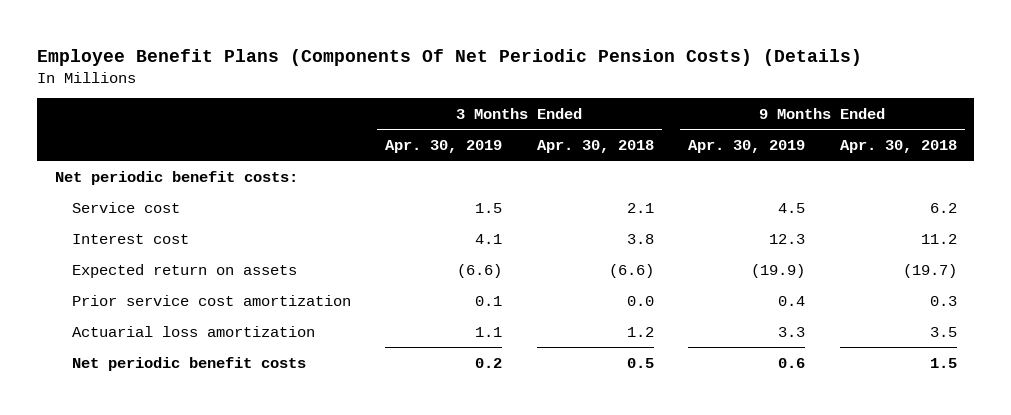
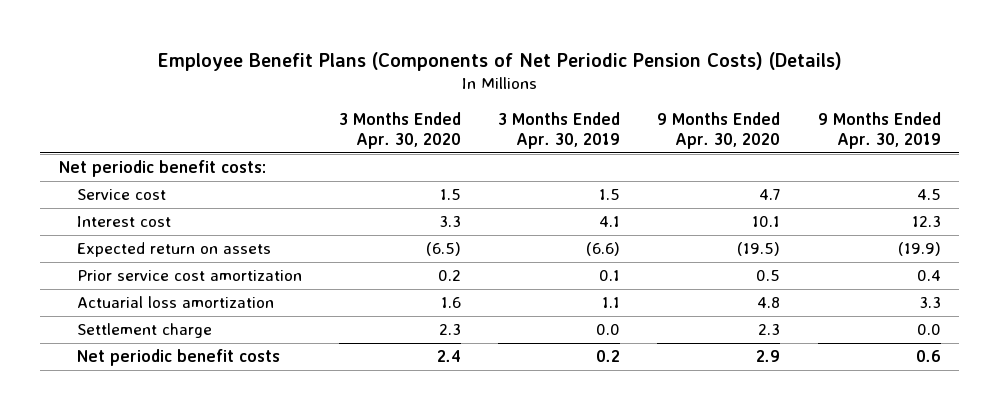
[37,48,863,66] Employee Benefit Plans (Components Of Net Periodic Pension Costs) (Details) -> [157,51,842,71] Employee Benefit Plans (Components of Net Periodic Pension Costs) (Details)
[536,139,654,153] Apr. 30, 2018 -> none
[839,139,957,153] Apr. 30, 2018 -> none
none -> [338,112,461,150] 3 Months Ended Apr. 30, 2020
none -> [657,112,781,150] 9 Months Ended Apr. 30, 2020
none -> [76,323,212,339] Settlement charge

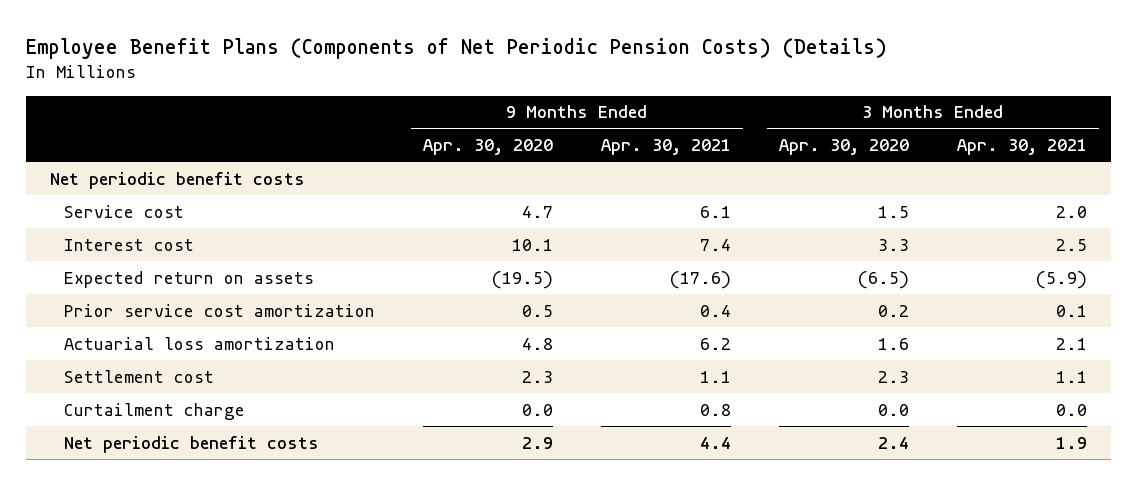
[498,112,621,150] 3 Months Ended Apr. 30, 2019 -> none
[817,112,941,150] 9 Months Ended Apr. 30, 2019 -> none
none -> [600,139,731,156] Apr. 30, 2021
none -> [956,139,1087,156] Apr. 30, 2021
[58,160,266,178] Net periodic benefit costs: -> [50,171,306,189] Net periodic benefit costs
[76,323,212,339] Settlement charge -> [63,369,214,383] Settlement cost
none -> [63,402,245,420] Curtailment charge

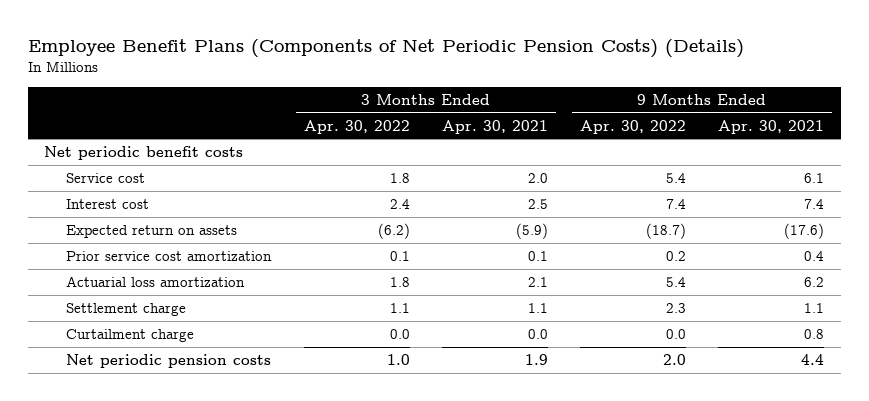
[422,139,553,156] Apr. 30, 2020 -> none
[778,139,909,156] Apr. 30, 2020 -> none
none -> [303,119,410,134] Apr. 30, 2022
none -> [580,119,687,134] Apr. 30, 2022
[63,369,214,383] Settlement cost -> [66,303,187,317] Settlement charge
[63,435,319,453] Net periodic benefit costs -> [66,354,272,369] Net periodic pension costs

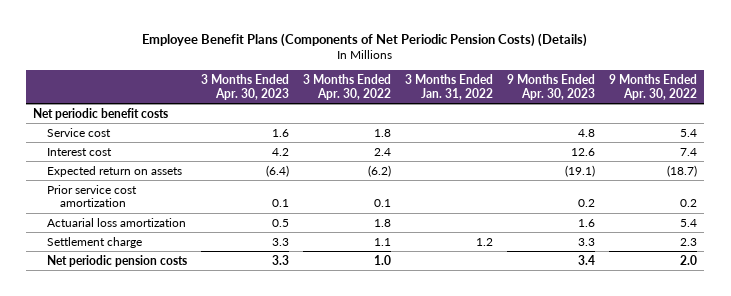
[441,119,548,134] Apr. 30, 2021 -> none
[718,119,825,134] Apr. 30, 2021 -> none
none -> [200,74,289,100] 3 Months Ended Apr. 30, 2023
none -> [405,74,494,100] 3 Months Ended Jan. 31, 2022
none -> [507,74,596,100] 9 Months Ended Apr. 30, 2023
[66,329,195,343] Curtailment charge -> none

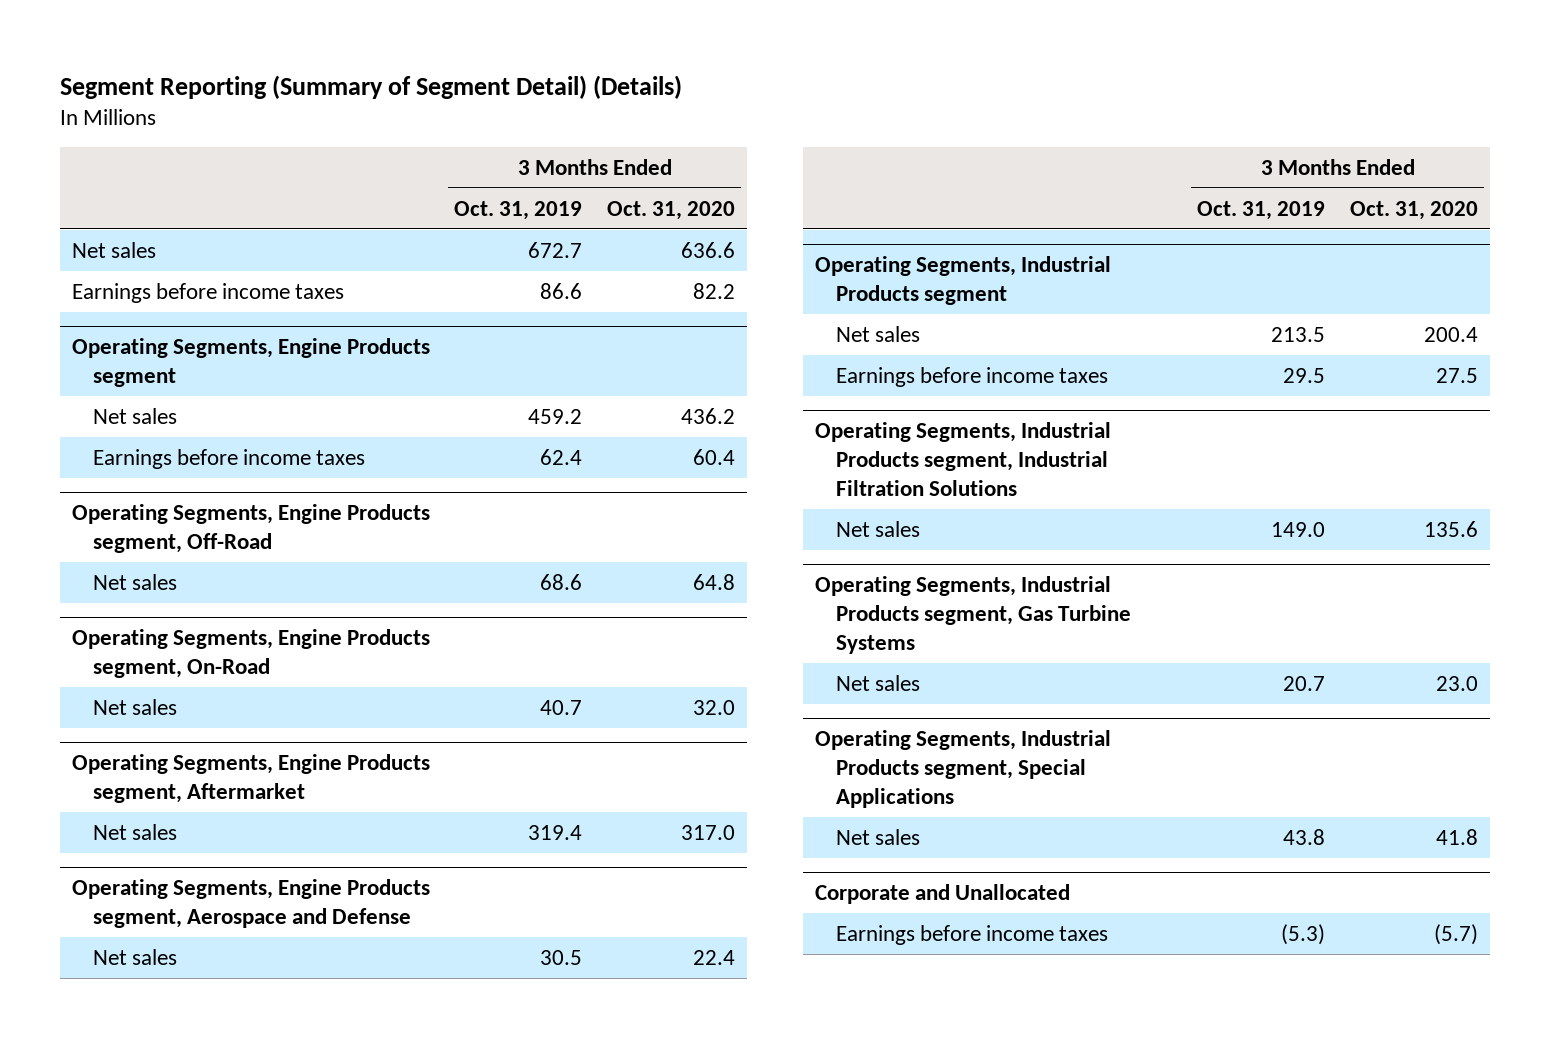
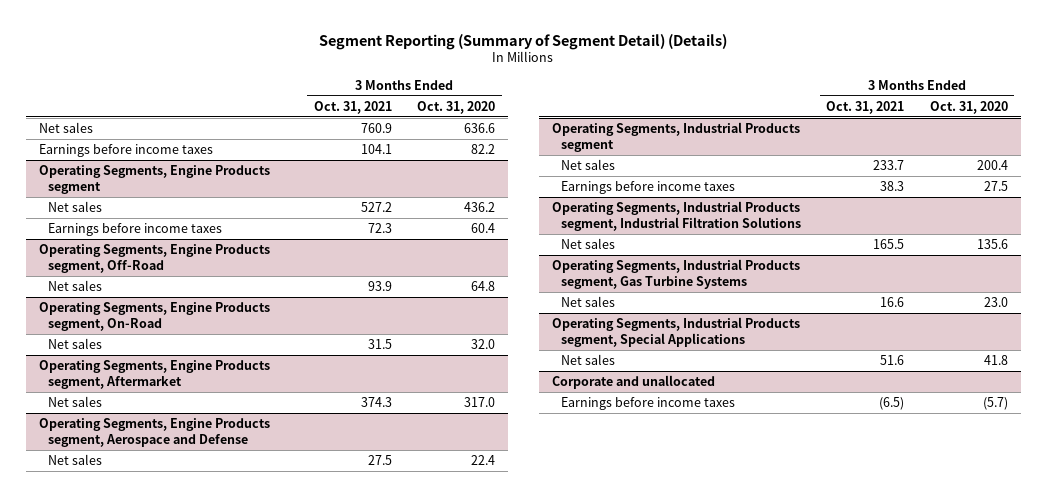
[454,200,583,220] Oct. 31, 2019 -> none
none -> [313,100,392,114] Oct. 31, 2021
[815,884,1071,905] Corporate and Unallocated -> [551,375,715,390] Corporate and unallocated

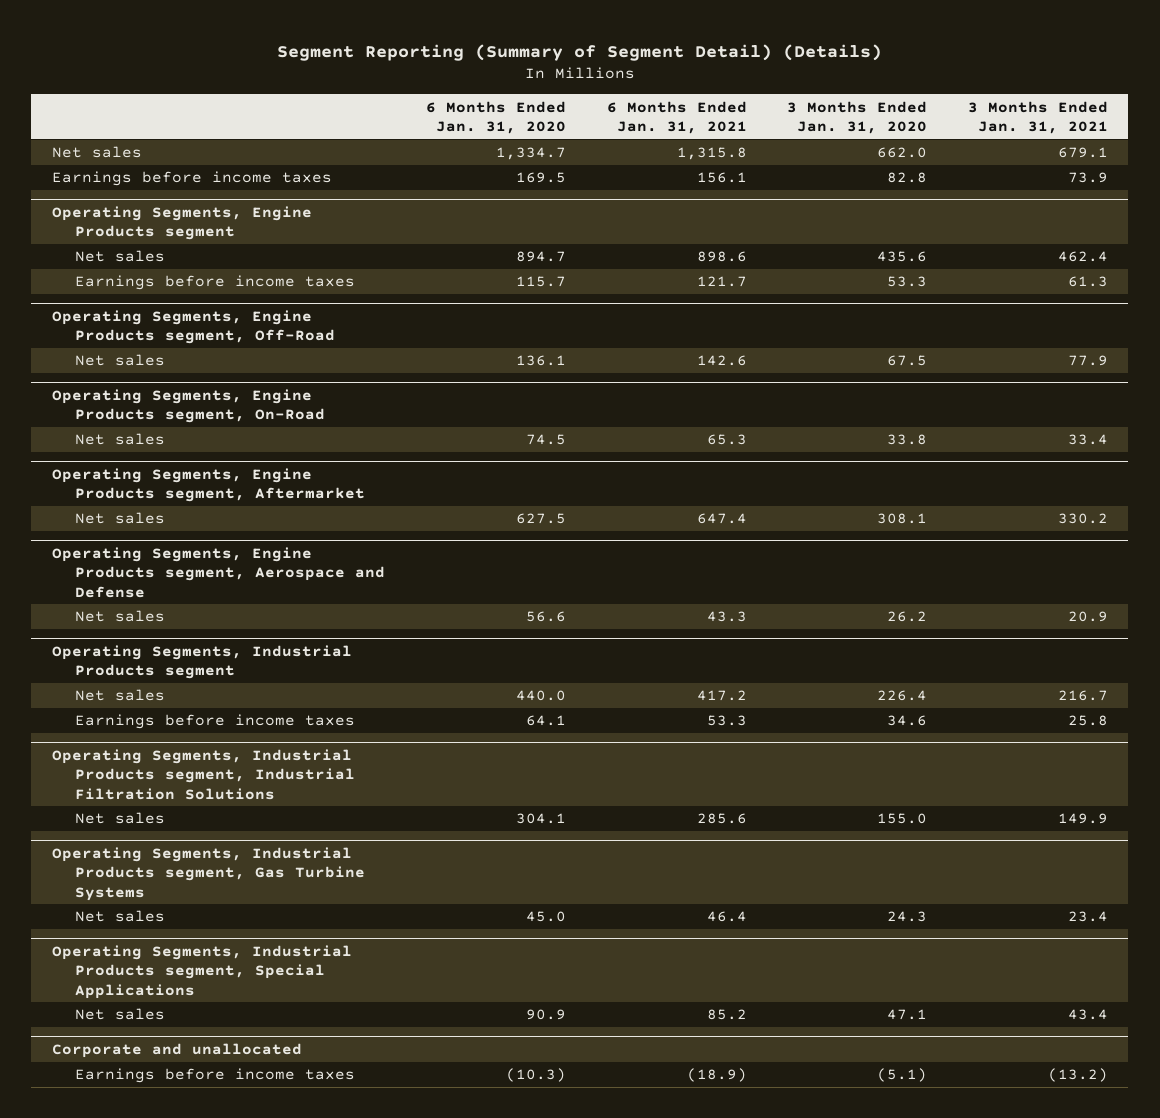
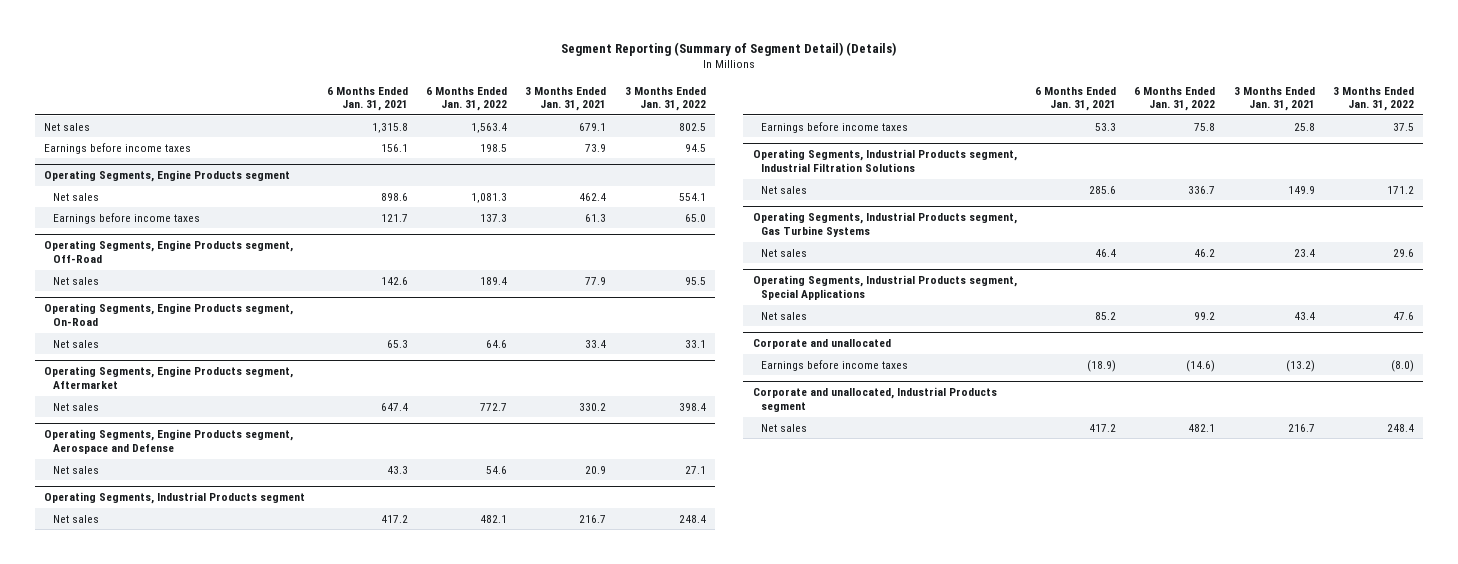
[426,100,567,135] 6 Months Ended Jan. 31, 2020 -> none
[787,100,928,135] 3 Months Ended Jan. 31, 2020 -> none
none -> [425,86,507,112] 6 Months Ended Jan. 31, 2022
none -> [624,86,706,112] 3 Months Ended Jan. 31, 2022
none -> [752,387,997,413] Corporate and unallocated, Industrial Products segment
none -> [761,423,808,432] Net sales

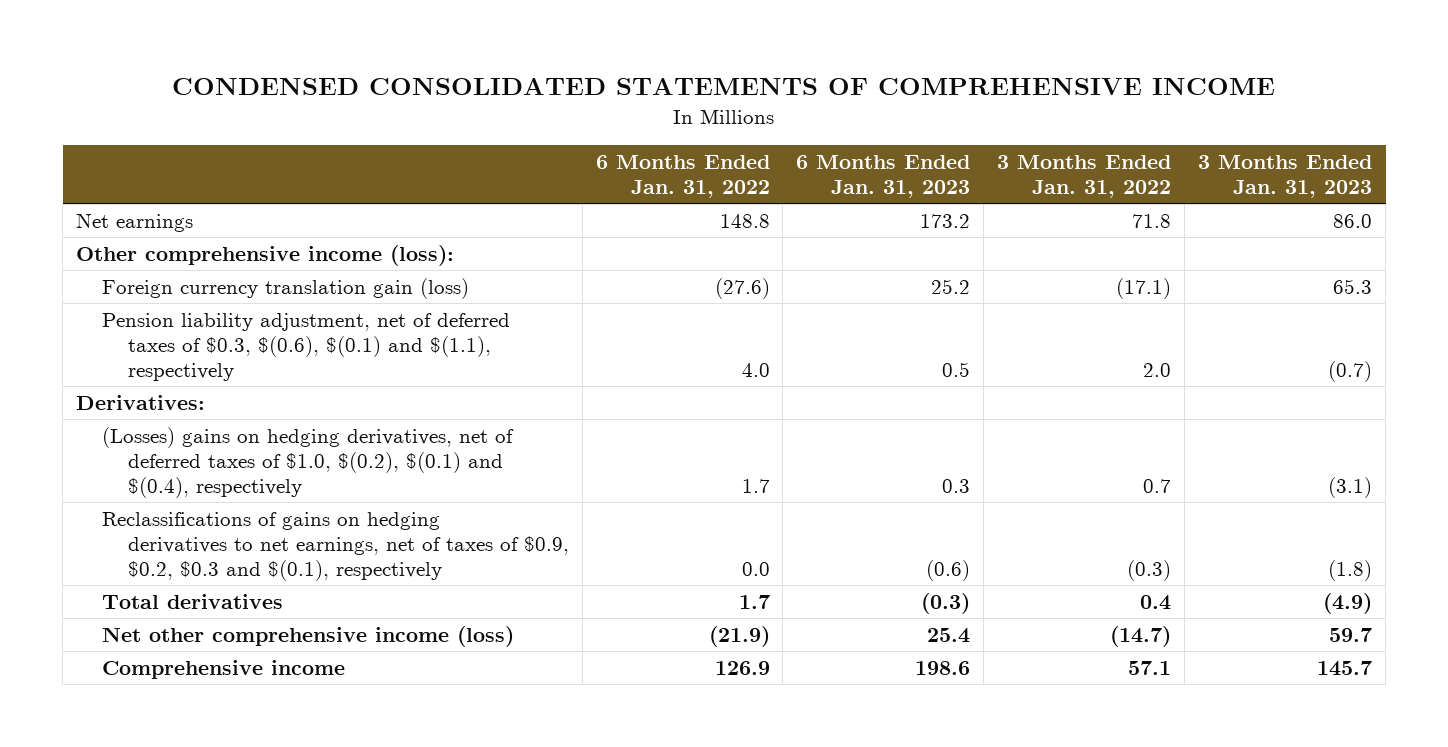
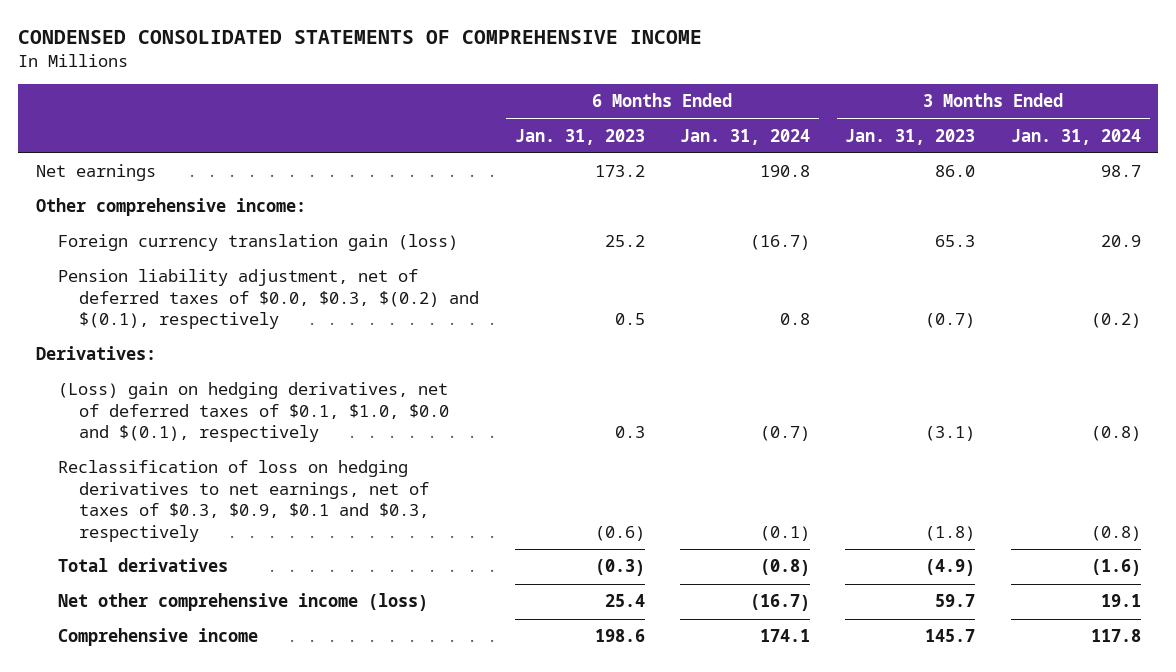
[595,154,770,199] 6 Months Ended Jan. 31, 2022 -> none
[997,154,1172,199] 3 Months Ended Jan. 31, 2022 -> none
none -> [680,128,811,145] Jan. 31, 2024
none -> [1010,128,1141,145] Jan. 31, 2024
[75,244,454,266] Other comprehensive income (loss): -> [35,198,306,217] Other comprehensive income:
[101,312,510,382] Pension liability adjustment, net of deferred taxes of $0.3, $(0.6), $(0.1) and $(1.1), respectively -> [57,269,480,330] Pension liability adjustment, net of deferred taxes of $0.0, $0.3, $(0.2) and $(0.1), respectively
[101,426,514,499] (Losses) gains on hedging derivatives, net of deferred taxes of $1.0, $(0.2), $(0.1) and $(0.4), respectively -> [57,382,450,443] (Loss) gain on hedging derivatives, net of deferred taxes of $0.1, $1.0, $0.0 and $(0.1), respectively
[101,511,569,582] Reclassifications of gains on hedging derivatives to net earnings, net of taxes of $0.9, $0.2, $0.3 and $(0.1), respectively -> [57,460,430,542] Reclassification of loss on hedging derivatives to net earnings, net of taxes of $0.3, $0.9, $0.1 and $0.3, respectively

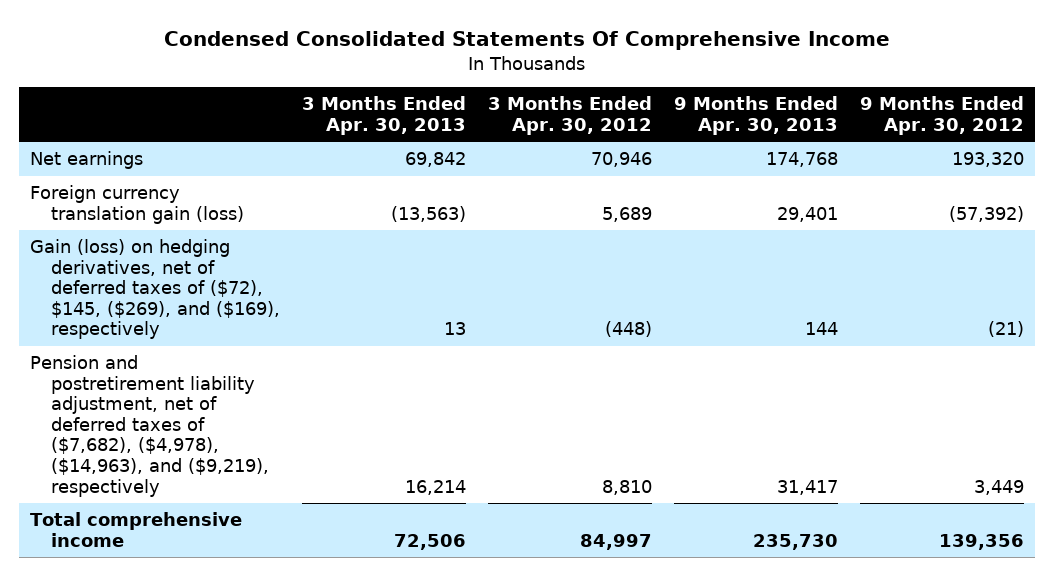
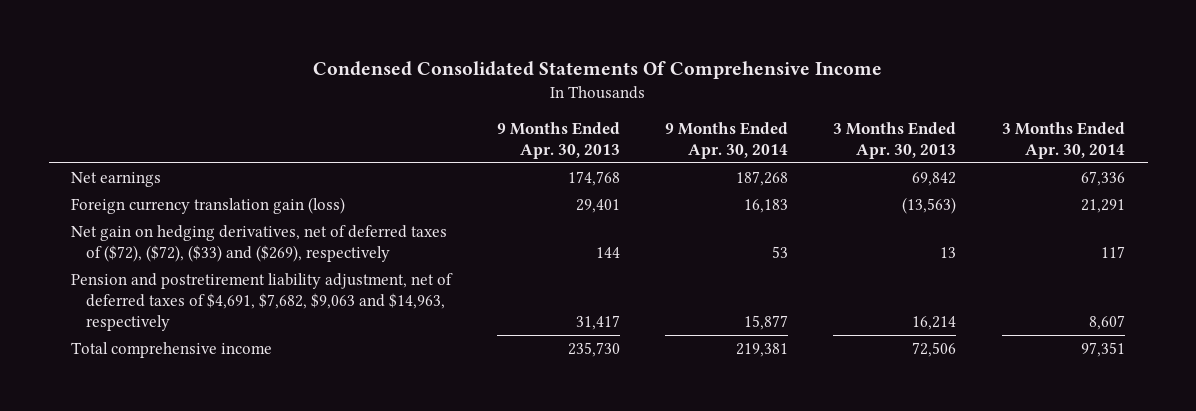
[488,96,653,135] 3 Months Ended Apr. 30, 2012 -> none
[860,96,1025,135] 9 Months Ended Apr. 30, 2012 -> none
none -> [665,121,789,159] 9 Months Ended Apr. 30, 2014
none -> [1001,121,1125,159] 3 Months Ended Apr. 30, 2014
[29,239,281,340] Gain (loss) on hedging derivatives, net of deferred taxes of ($72), $145, ($269), and ($169), respectively -> [71,225,448,262] Net gain on hedging derivatives, net of deferred taxes of ($72), ($72), ($33) and ($269), respectively
[29,355,270,497] Pension and postretirement liability adjustment, net of deferred taxes of ($7,682), ($4,978), ($14,963), and ($9,219), respectively -> [71,273,454,331] Pension and postretirement liability adjustment, net of deferred taxes of $4,691, $7,682, $9,063 and $14,963, respectively

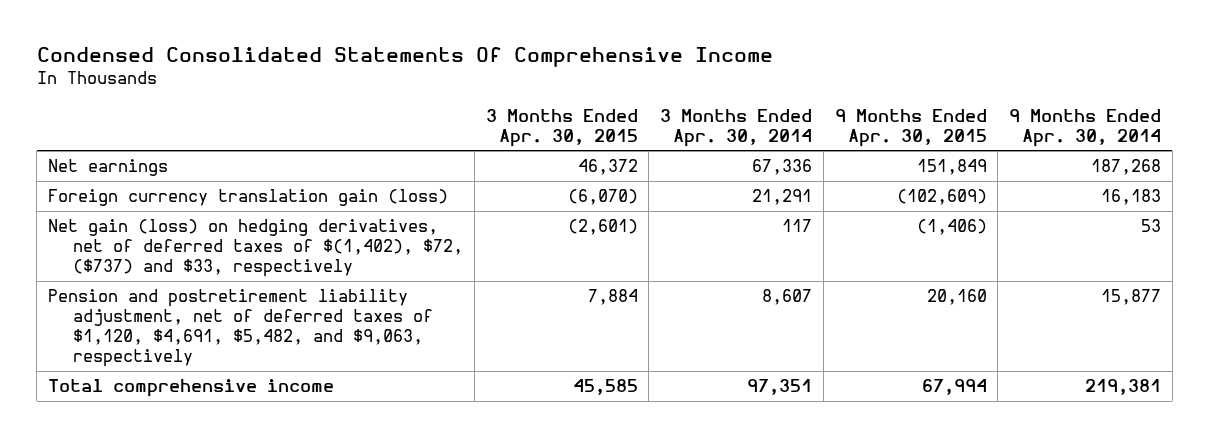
[496,121,620,159] 9 Months Ended Apr. 30, 2013 -> none
[833,121,957,159] 3 Months Ended Apr. 30, 2013 -> none
none -> [485,108,638,147] 3 Months Ended Apr. 30, 2015
none -> [834,108,987,147] 9 Months Ended Apr. 30, 2015
[71,225,448,262] Net gain on hedging derivatives, net of deferred taxes of ($72), ($72), ($33) and ($269), respectively -> [48,218,464,278] Net gain (loss) on hedging derivatives, net of deferred taxes of $(1,402), $72, ($737) and $33, respectively
[71,273,454,331] Pension and postretirement liability adjustment, net of deferred taxes of $4,691, $7,682, $9,063 and $14,963, respectively -> [48,288,434,368] Pension and postretirement liability adjustment, net of deferred taxes of $1,120, $4,691, $5,482, and $9,063, respectively

